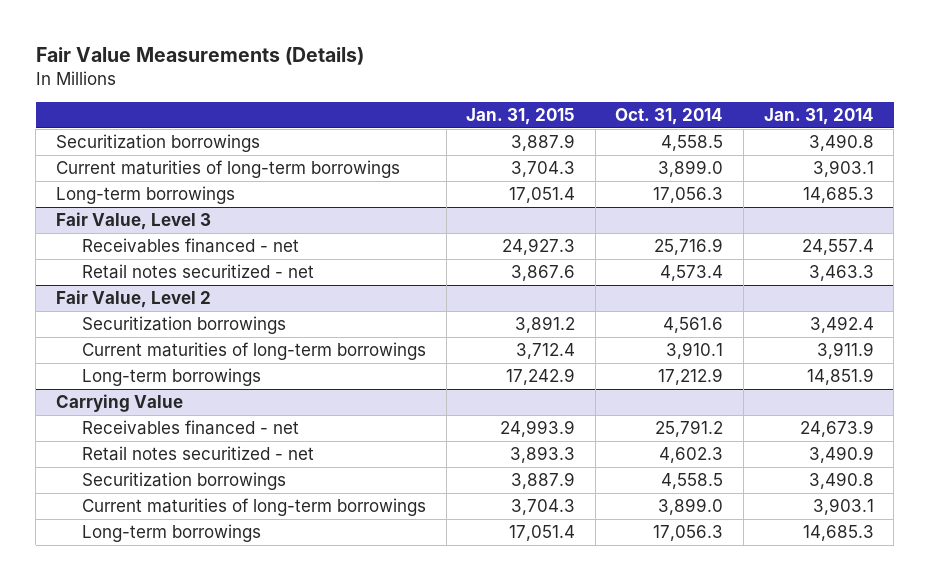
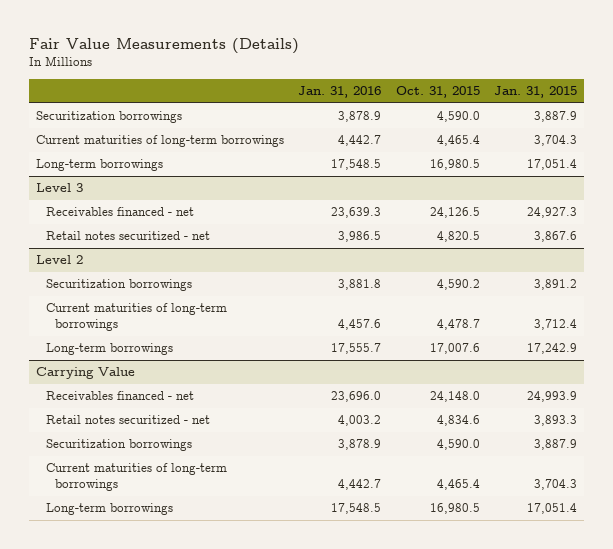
[615,108,724,126] Oct. 31, 2014 -> none
[763,108,874,126] Jan. 31, 2014 -> none
none -> [298,86,382,99] Jan. 31, 2016
none -> [395,86,480,99] Oct. 31, 2015
[55,212,211,231] Fair Value, Level 3 -> [36,183,84,193] Level 3
[55,290,211,309] Fair Value, Level 2 -> [36,255,84,265] Level 2

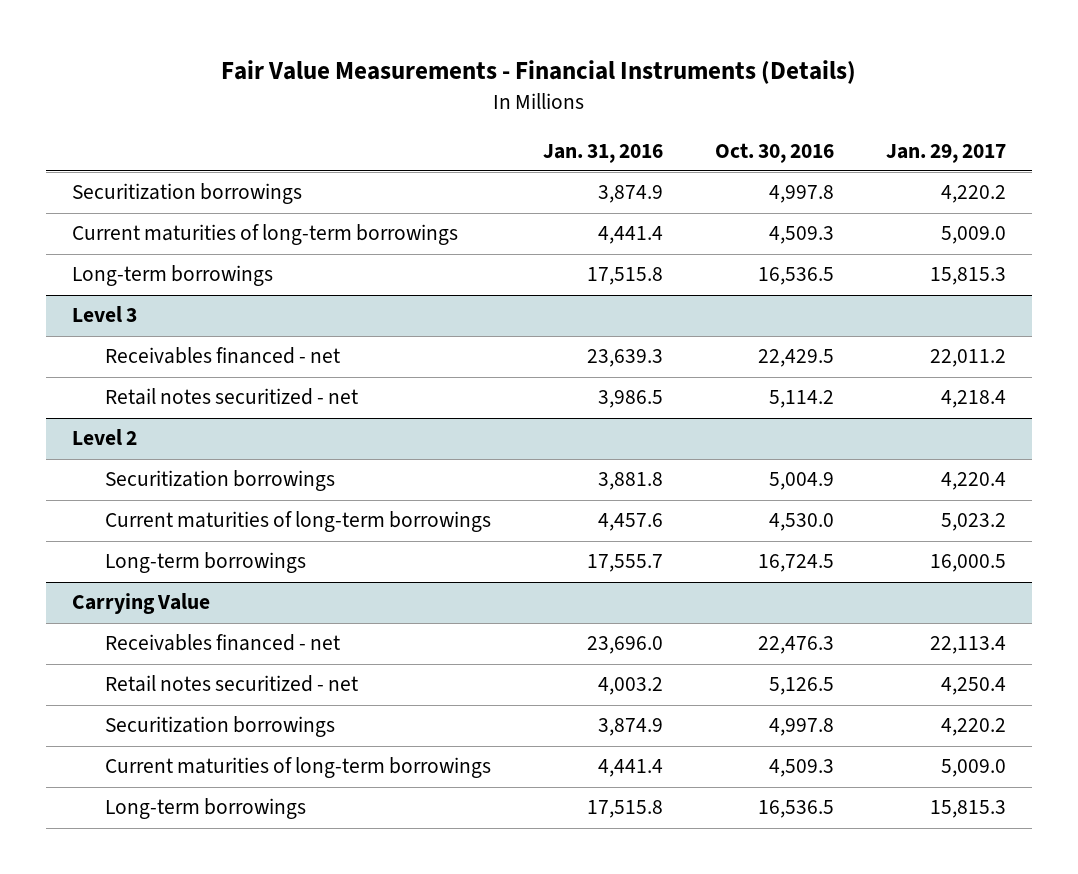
[28,37,299,54] Fair Value Measurements (Details) -> [221,60,857,85] Fair Value Measurements - Financial Instruments (Details)
[395,86,480,99] Oct. 31, 2015 -> none
[493,86,577,99] Jan. 31, 2015 -> none
none -> [715,142,835,163] Oct. 30, 2016
none -> [886,143,1007,163] Jan. 29, 2017
[338,111,382,123] 3,878.9 -> [597,185,663,204] 3,874.9
[338,135,382,147] 4,442.7 -> [597,226,663,245] 4,441.4
[331,159,382,171] 17,548.5 -> [586,267,663,286] 17,515.8
[338,439,382,451] 3,878.9 -> [597,718,663,737] 3,874.9
[338,479,382,491] 4,442.7 -> [597,759,663,778] 4,441.4
[331,503,382,515] 17,548.5 -> [586,800,663,819] 17,515.8

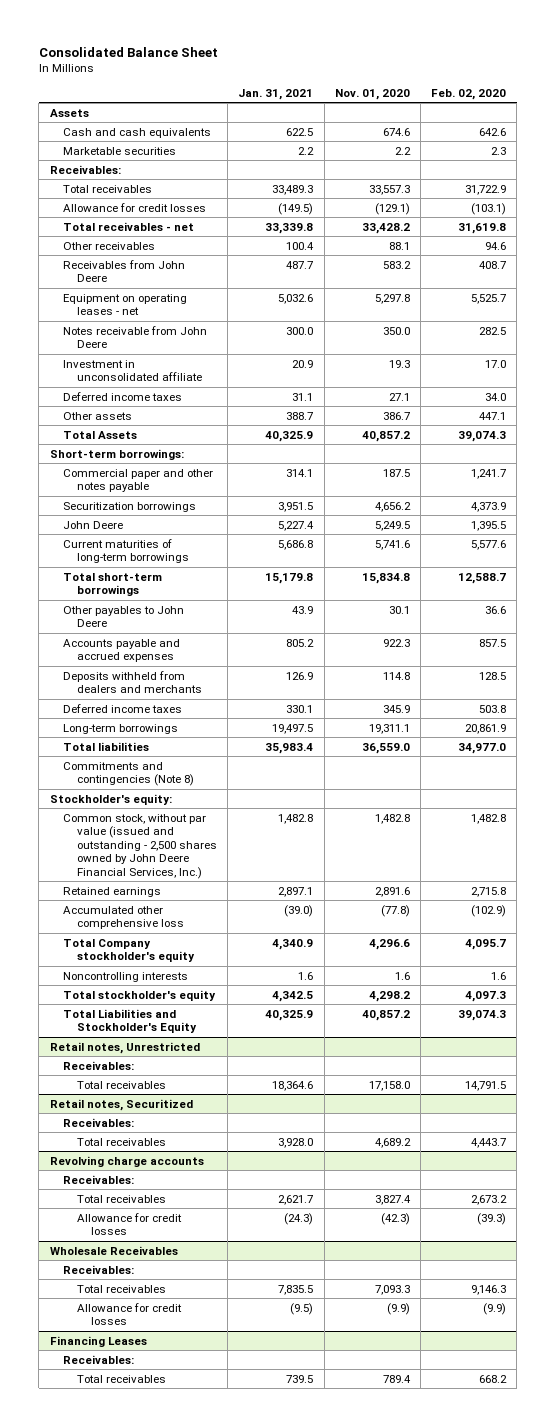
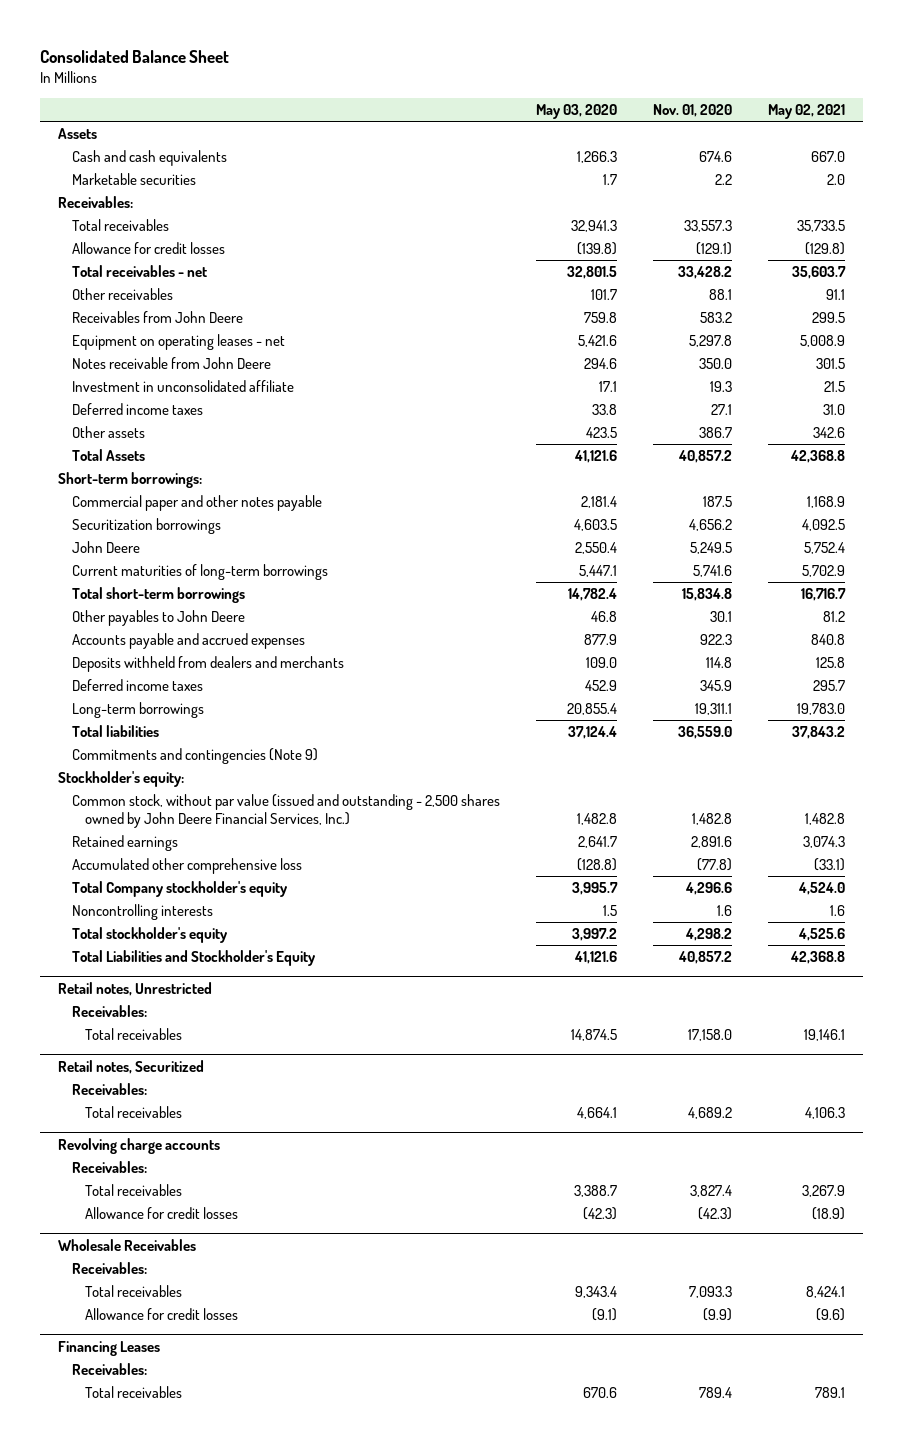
[238,89,314,101] Jan. 31, 2021 -> none
[431,89,507,101] Feb. 02, 2020 -> none
none -> [535,104,617,120] May 03, 2020
none -> [767,104,845,120] May 02, 2021
[63,761,195,787] Commitments and contingencies (Note 8) -> [71,747,318,764] Commitments and contingencies (Note 9)

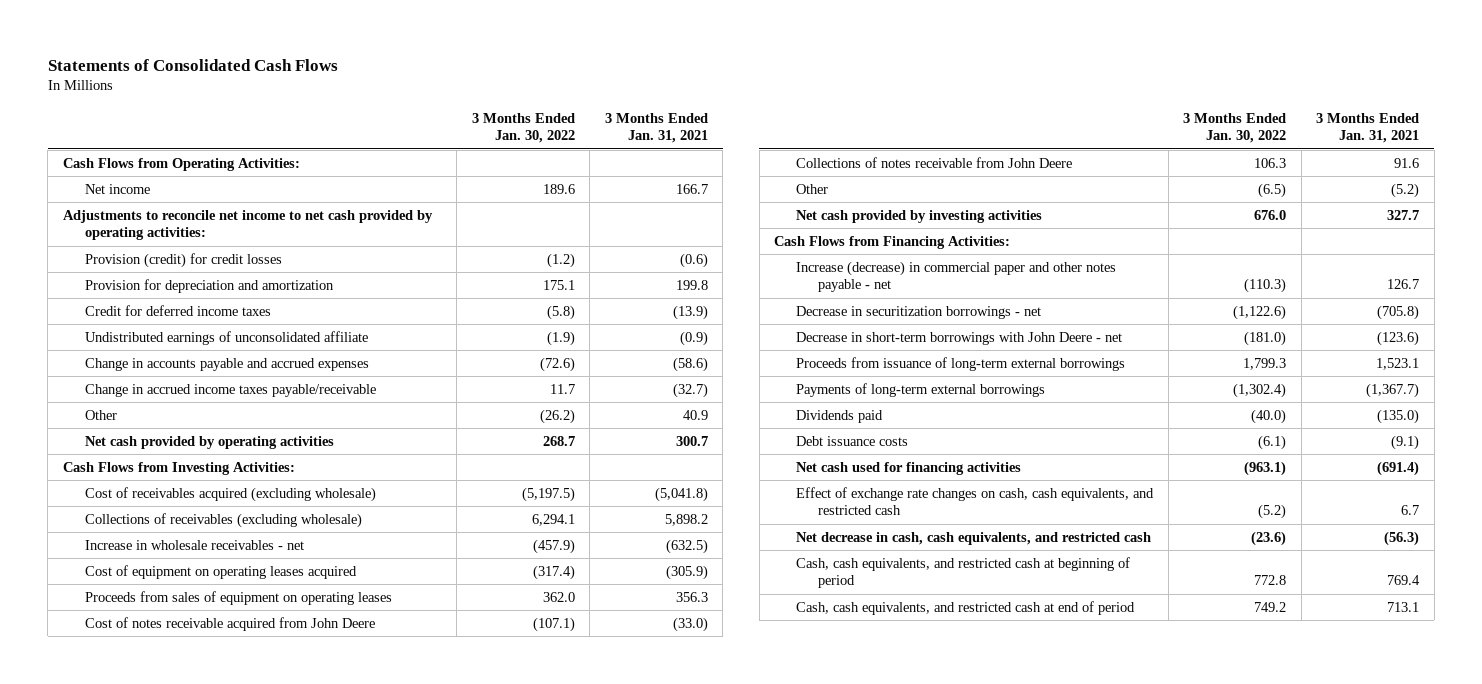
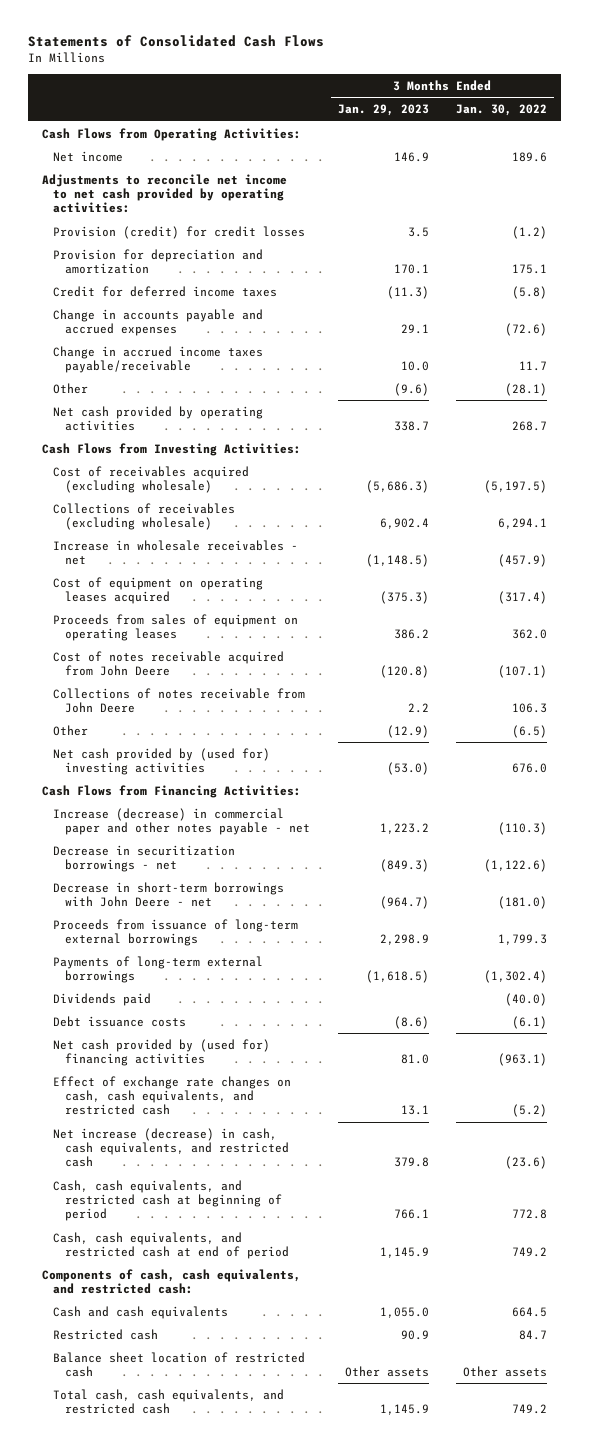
[604,112,708,144] 3 Months Ended Jan. 31, 2021 -> none
none -> [337,104,429,117] Jan. 29, 2023
[84,330,368,345] Undistributed earnings of unconsolidated affiliate -> none
[539,408,575,424] (26.2) -> [505,382,548,396] (28.1)
[796,209,1043,223] Net cash provided by investing activities -> [53,747,271,775] Net cash provided by (used for) investing activities
[796,461,1022,475] Net cash used for financing activities -> [53,1038,271,1066] Net cash provided by (used for) financing activities
[796,531,1152,545] Net decrease in cash, cash equivalents, and restricted cash -> [53,1127,289,1168] Net increase (decrease) in cash, cash equivalents, and restricted cash
none -> [41,1268,301,1294] Components of cash, cash equivalents, and restricted cash:
none -> [53,1305,229,1319] Cash and cash equivalents
none -> [53,1328,159,1340] Restricted cash
none -> [53,1351,306,1377] Balance sheet location of restricted cash
none -> [53,1388,285,1414] Total cash, cash equivalents, and restricted cash

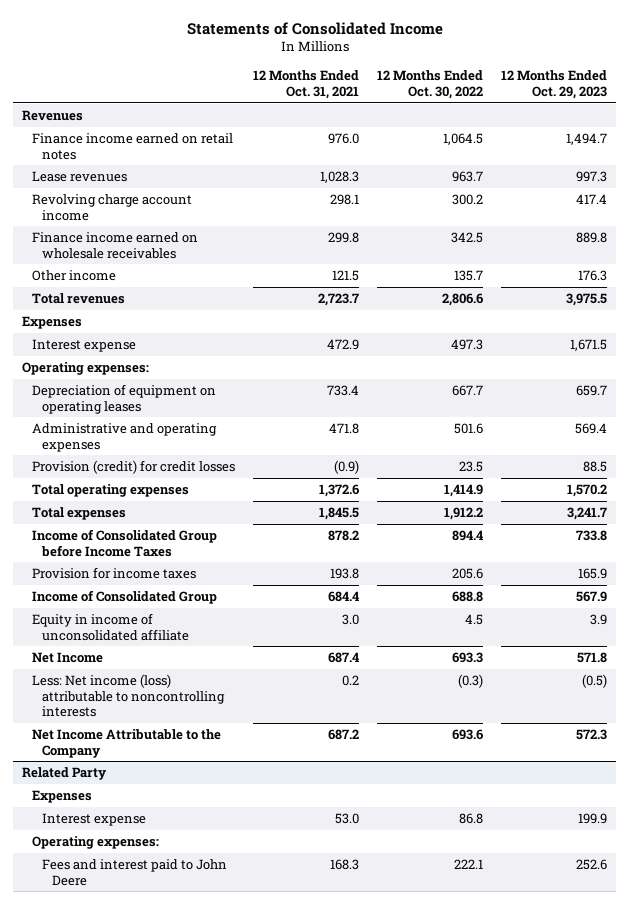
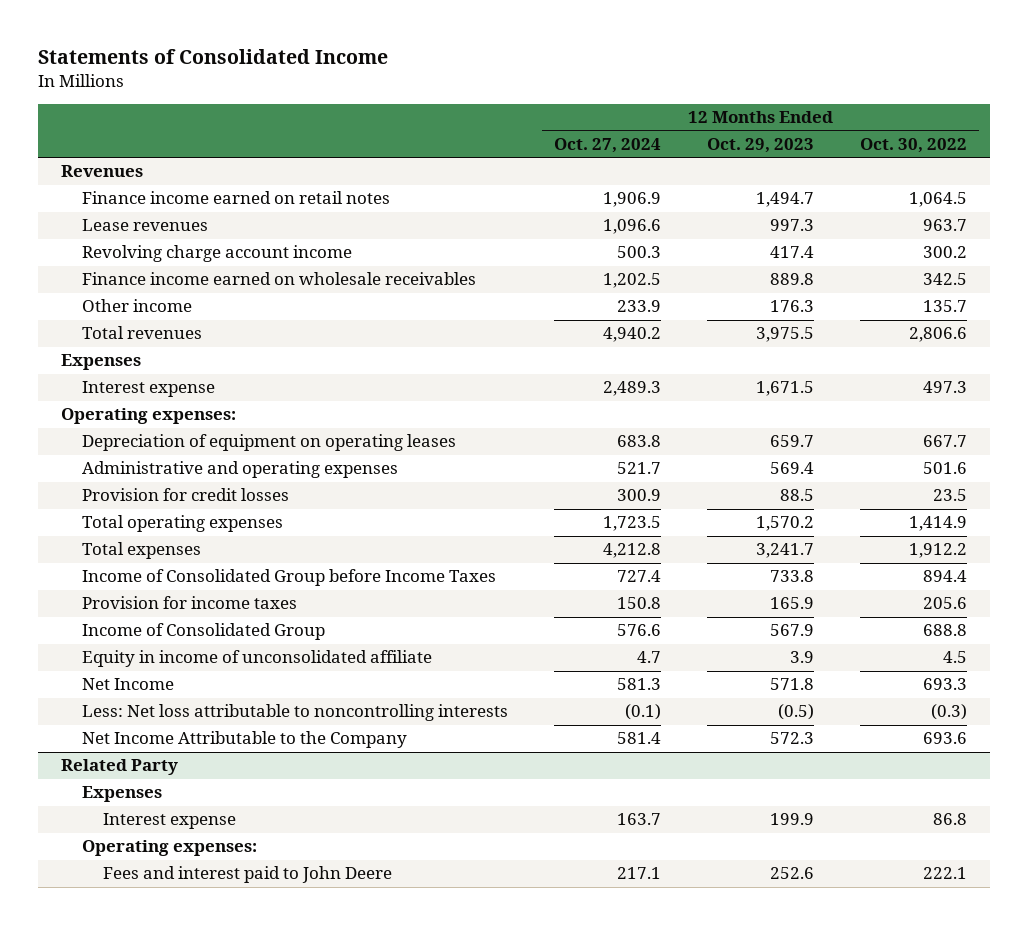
[253,70,360,99] 12 Months Ended Oct. 31, 2021 -> none
none -> [553,137,661,153] Oct. 27, 2024
[32,460,236,475] Provision (credit) for credit losses -> [81,488,289,502] Provision for credit losses
[32,674,226,717] Less: Net income (loss) attributable to noncontrolling interests -> [81,704,508,722] Less: Net loss attributable to noncontrolling interests

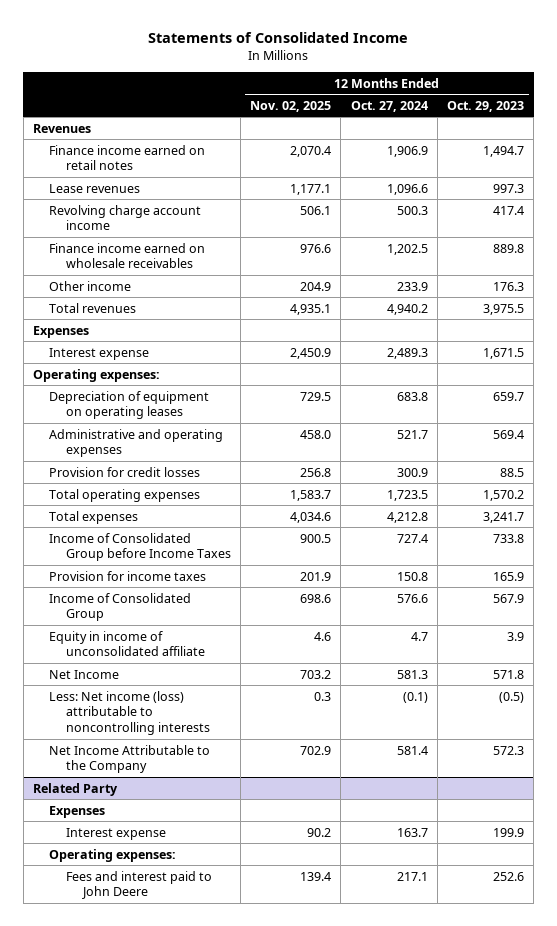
[860,137,968,153] Oct. 30, 2022 -> none
none -> [250,100,332,112] Nov. 02, 2025
[81,704,508,722] Less: Net loss attributable to noncontrolling interests -> [49,690,211,736] Less: Net income (loss) attributable to noncontrolling interests

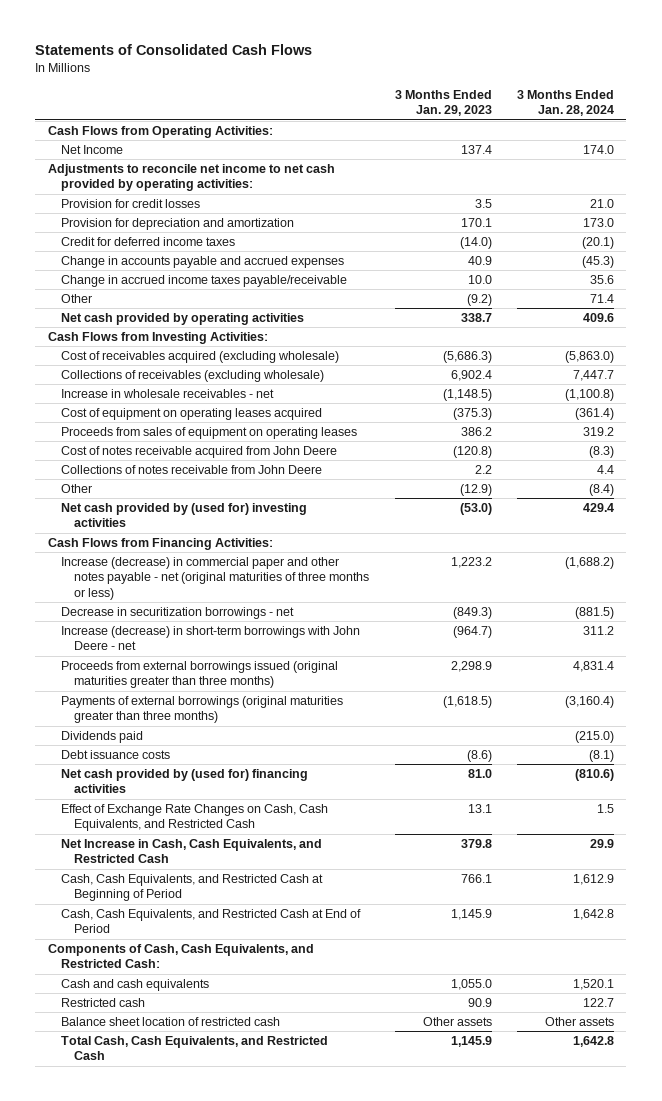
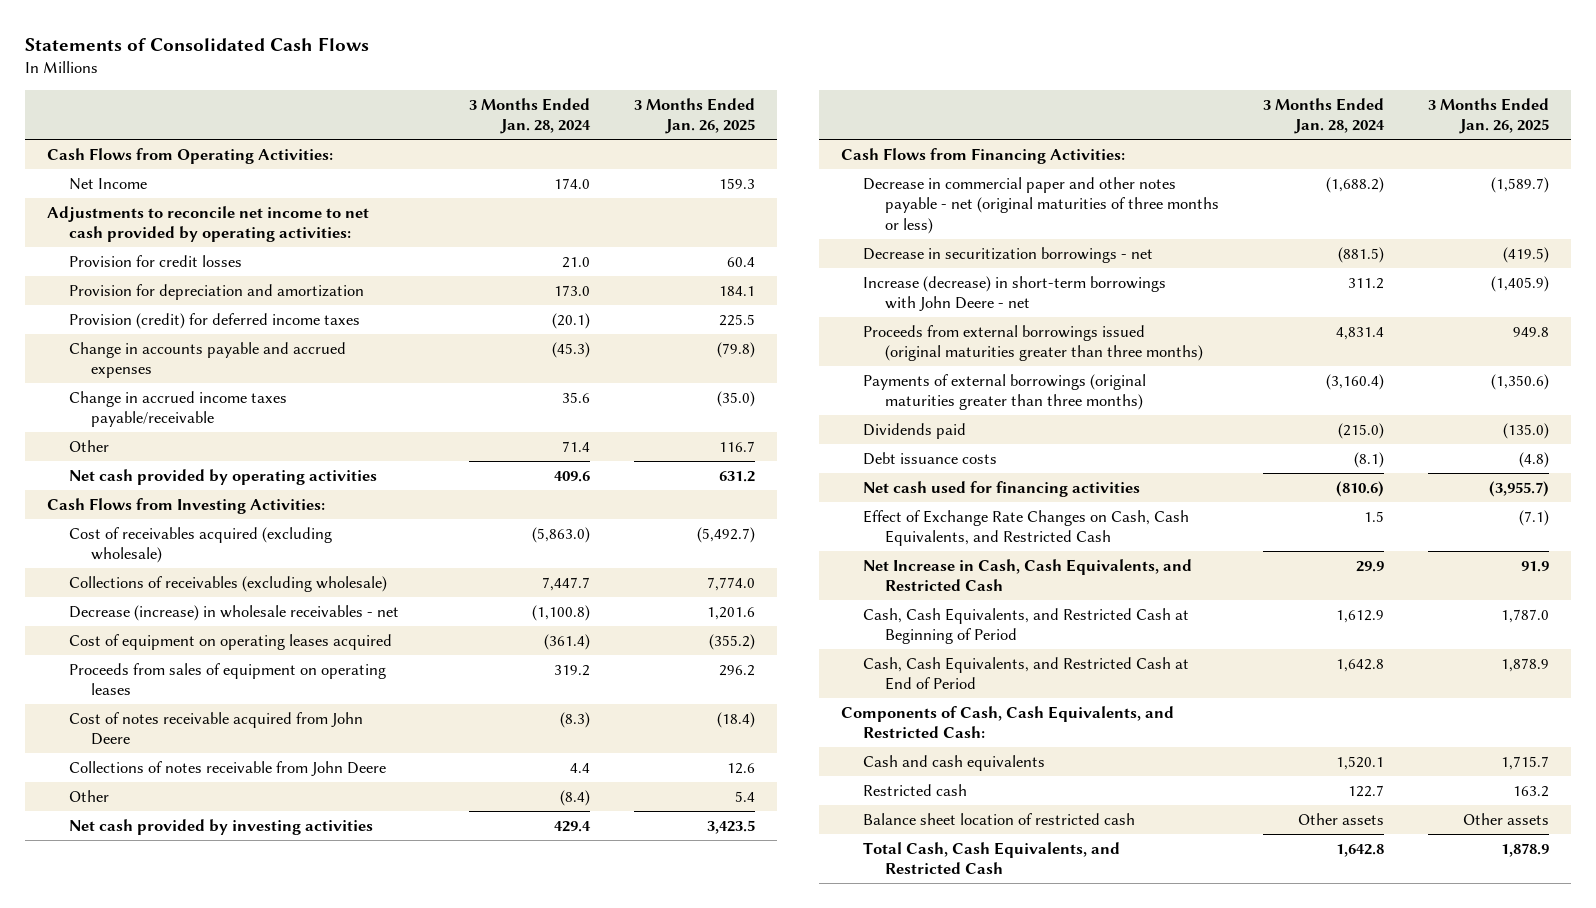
[394,90,492,117] 3 Months Ended Jan. 29, 2023 -> none
none -> [634,97,756,135] 3 Months Ended Jan. 26, 2025
[61,237,236,247] Credit for deferred income taxes -> [68,312,360,329] Provision (credit) for deferred income taxes
[61,389,275,399] Increase in wholesale receivables - net -> [68,604,399,621] Decrease (increase) in wholesale receivables - net
[61,503,308,528] Net cash provided by (used for) investing activities -> [68,818,373,835] Net cash provided by investing activities
[61,557,370,600] Increase (decrease) in commercial paper and other notes payable - net (original maturities of three months or less) -> [862,176,1219,234] Decrease in commercial paper and other notes payable - net (original maturities of three months or less)
[61,769,309,794] Net cash provided by (used for) financing activities -> [862,480,1140,497] Net cash used for financing activities

